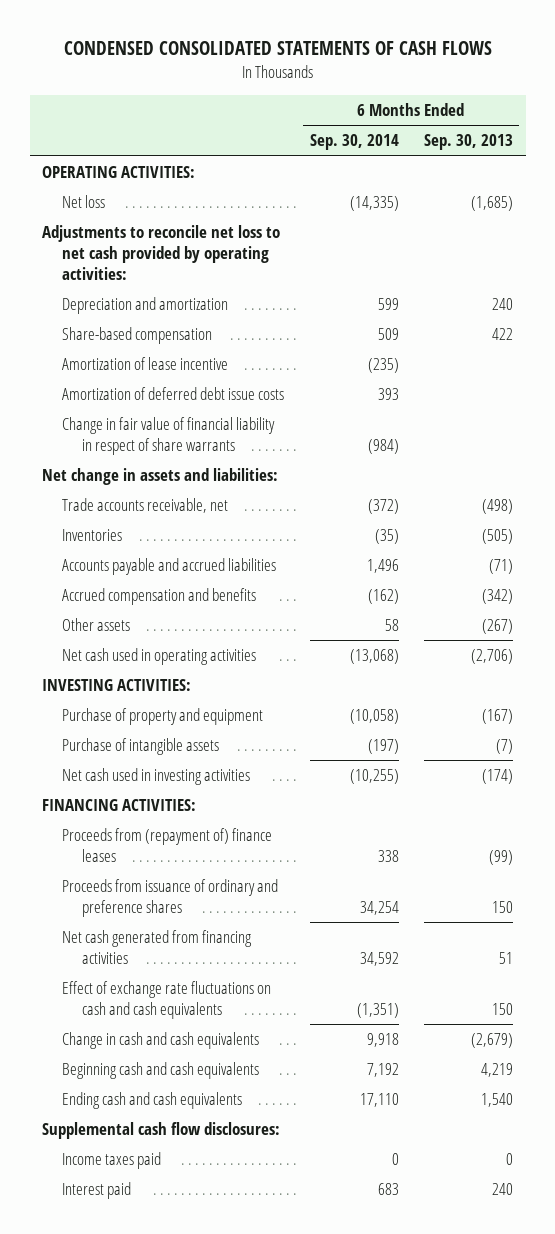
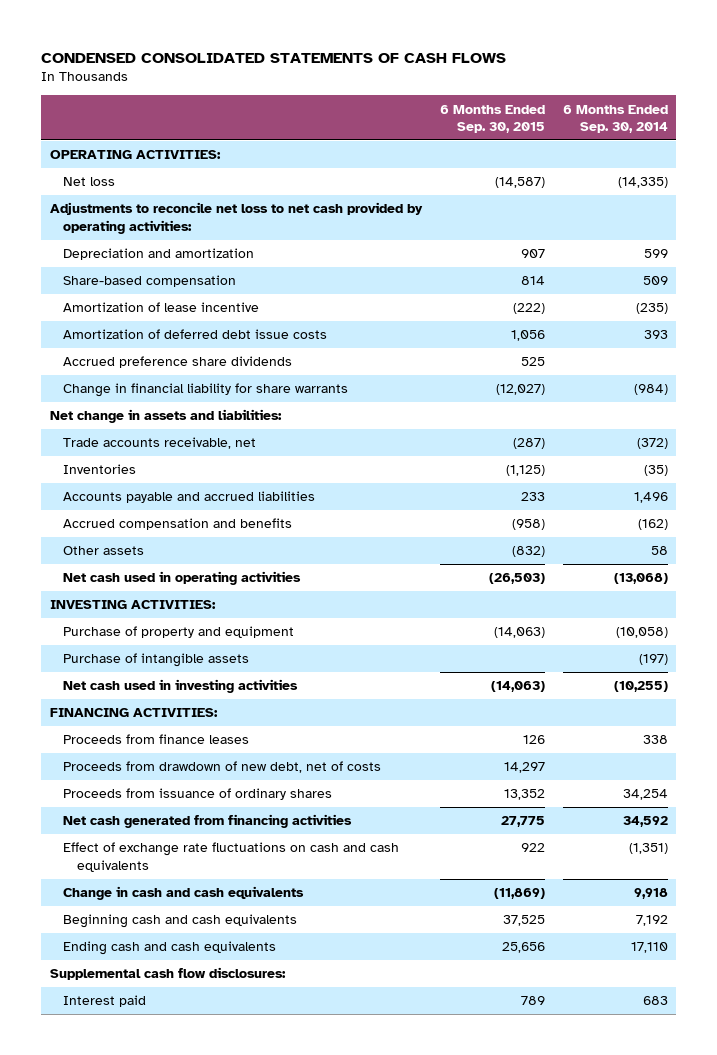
[424,134,514,151] Sep. 30, 2013 -> none
none -> [439,104,545,134] 6 Months Ended Sep. 30, 2015
none -> [63,356,293,369] Accrued preference share dividends
[62,417,276,456] Change in fair value of financial liability in respect of share warrants -> [63,383,349,398] Change in financial liability for share warrants
[62,828,273,863] Proceeds from (repayment of) finance leases -> [63,734,250,745] Proceeds from finance leases
none -> [63,761,382,774] Proceeds from drawdown of new debt, net of costs
[62,879,279,918] Proceeds from issuance of ordinary and preference shares -> [63,788,333,801] Proceeds from issuance of ordinary shares
[62,1152,162,1170] Income taxes paid -> none

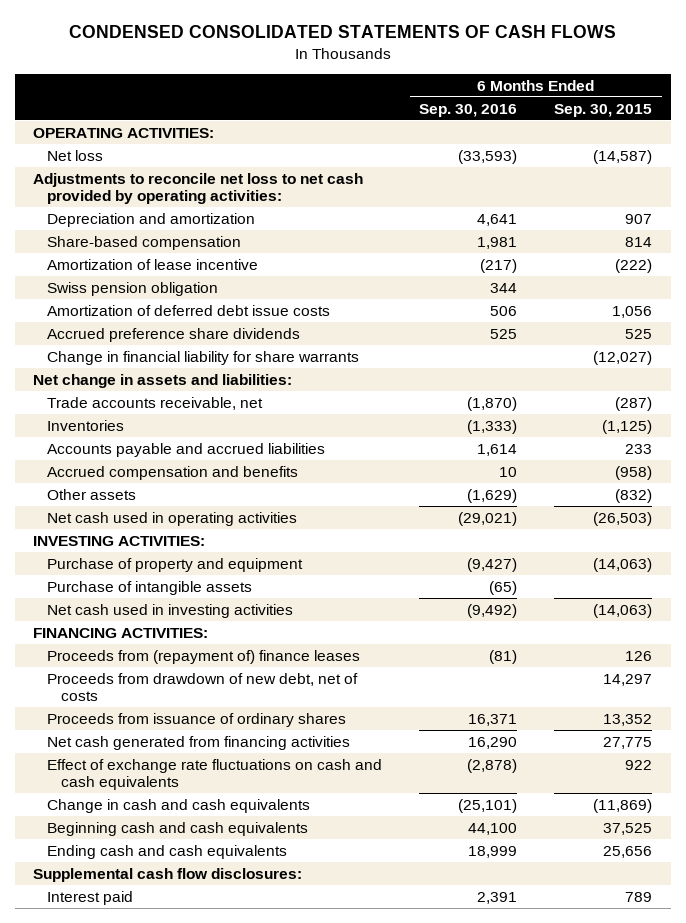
[562,104,668,134] 6 Months Ended Sep. 30, 2014 -> none
none -> [419,103,518,117] Sep. 30, 2016
none -> [47,281,219,296] Swiss pension obligation
[63,734,250,745] Proceeds from finance leases -> [47,649,361,664] Proceeds from (repayment of) finance leases

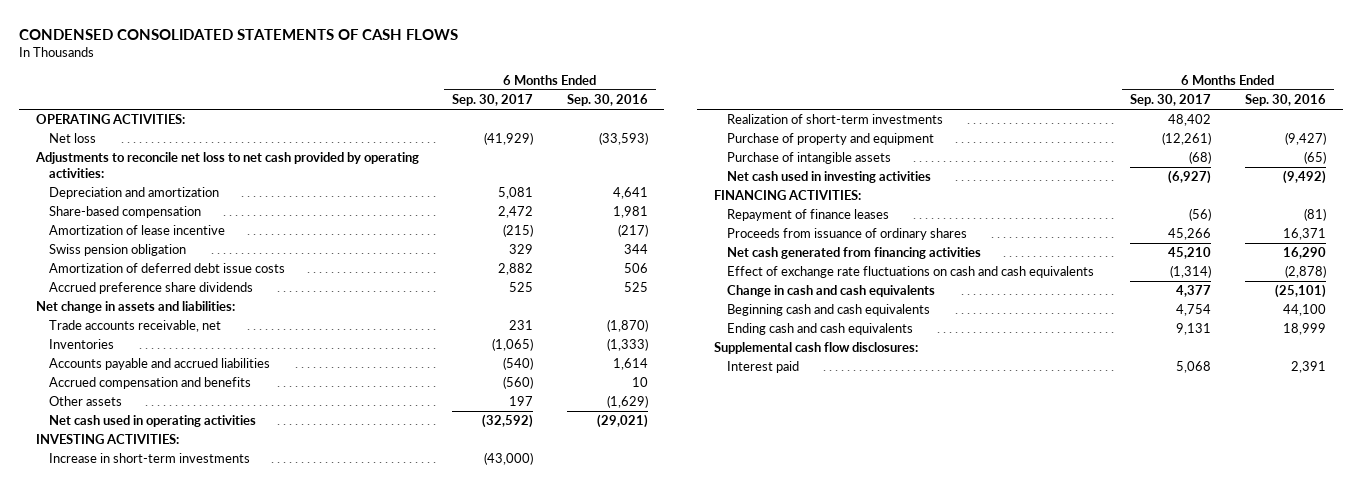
[554,103,653,117] Sep. 30, 2015 -> none
none -> [452,94,534,107] Sep. 30, 2017
[47,350,360,365] Change in financial liability for share warrants -> none
none -> [49,453,251,464] Increase in short-term investments
none -> [727,114,944,125] Realization of short-term investments
[47,672,359,702] Proceeds from drawdown of new debt, net of costs -> none
[47,649,361,664] Proceeds from (repayment of) finance leases -> [727,209,890,222] Repayment of finance leases

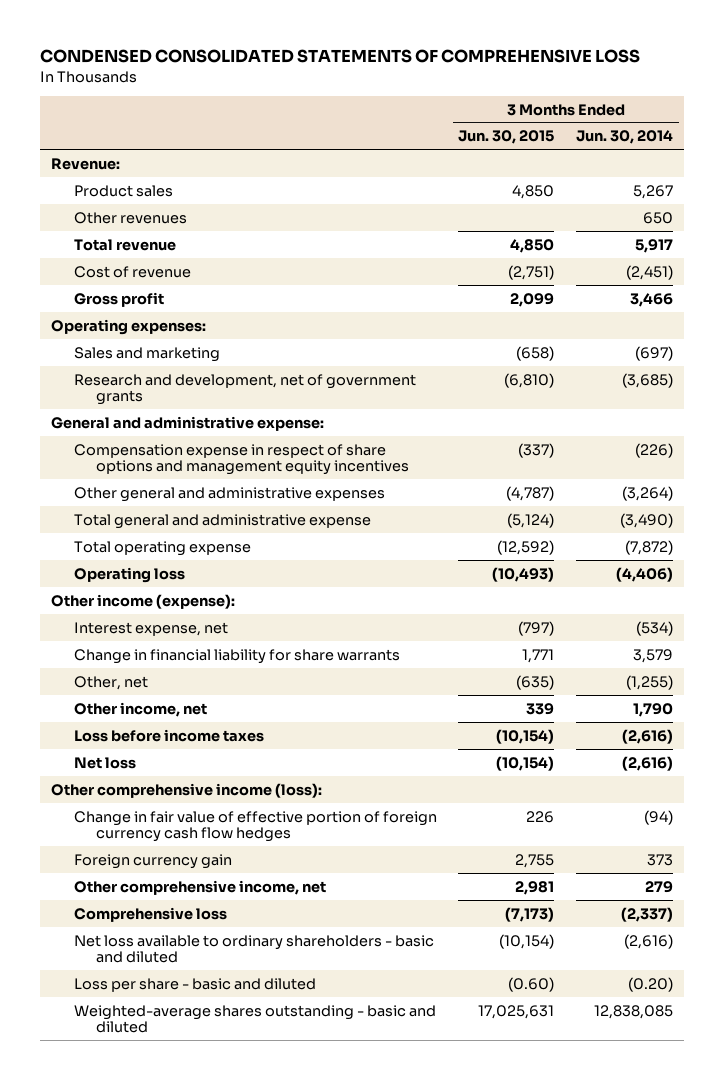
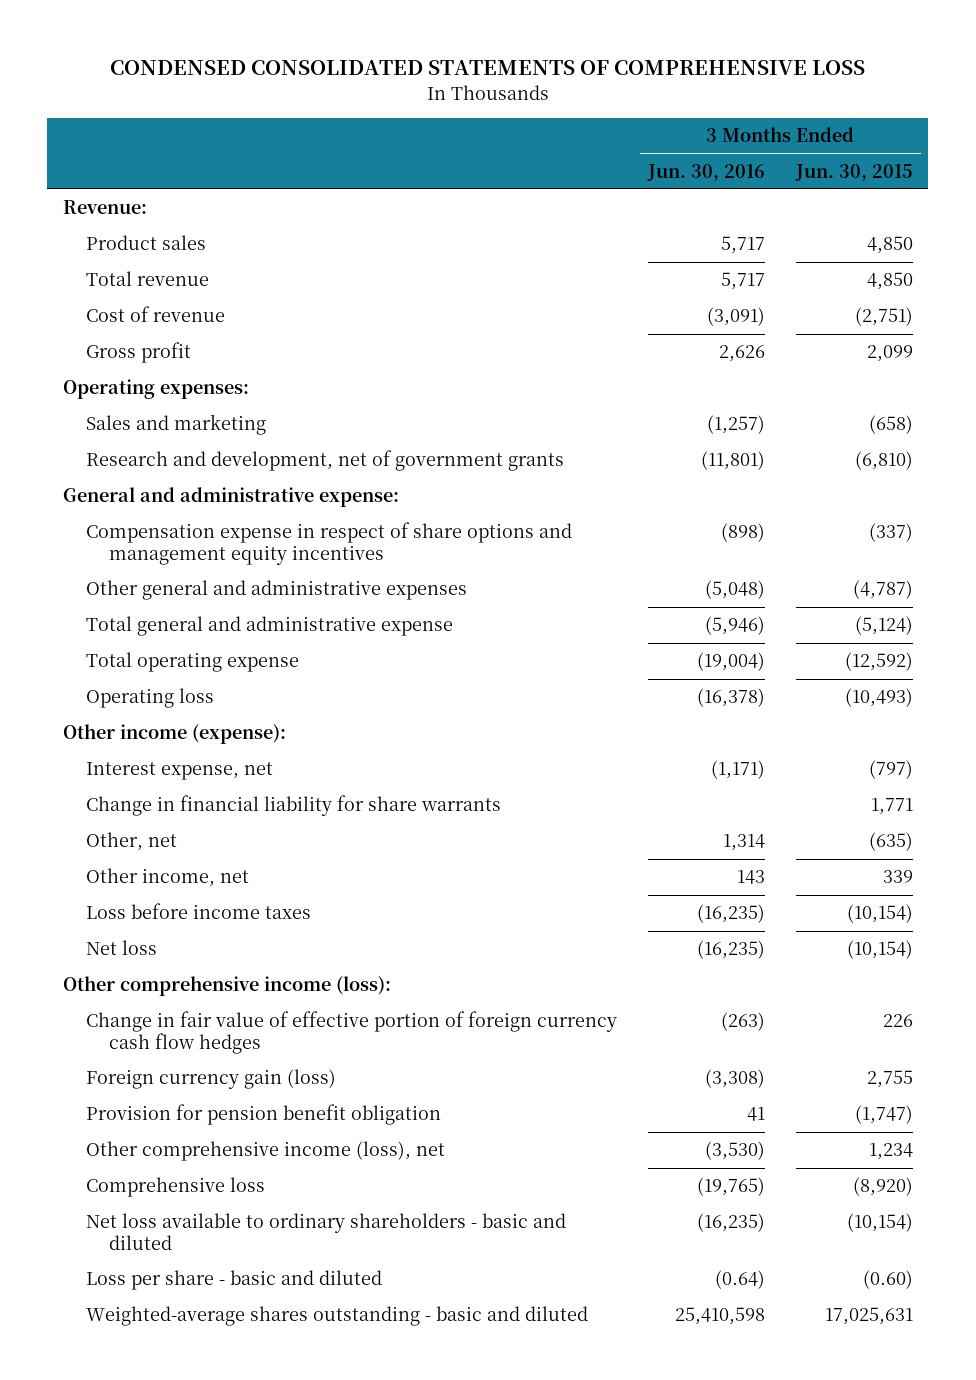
[576,130,674,145] Jun. 30, 2014 -> none
none -> [646,163,765,181] Jun. 30, 2016
[73,211,187,224] Other revenues -> none
[73,853,232,869] Foreign currency gain -> [85,1069,336,1090] Foreign currency gain (loss)
none -> [85,1104,441,1126] Provision for pension benefit obligation
[73,879,326,895] Other comprehensive income, net -> [85,1141,445,1162] Other comprehensive income (loss), net
[515,880,555,895] 2,981 -> [868,1143,913,1161] 1,234
[505,906,555,922] (7,173) -> [852,1177,913,1197] (8,920)

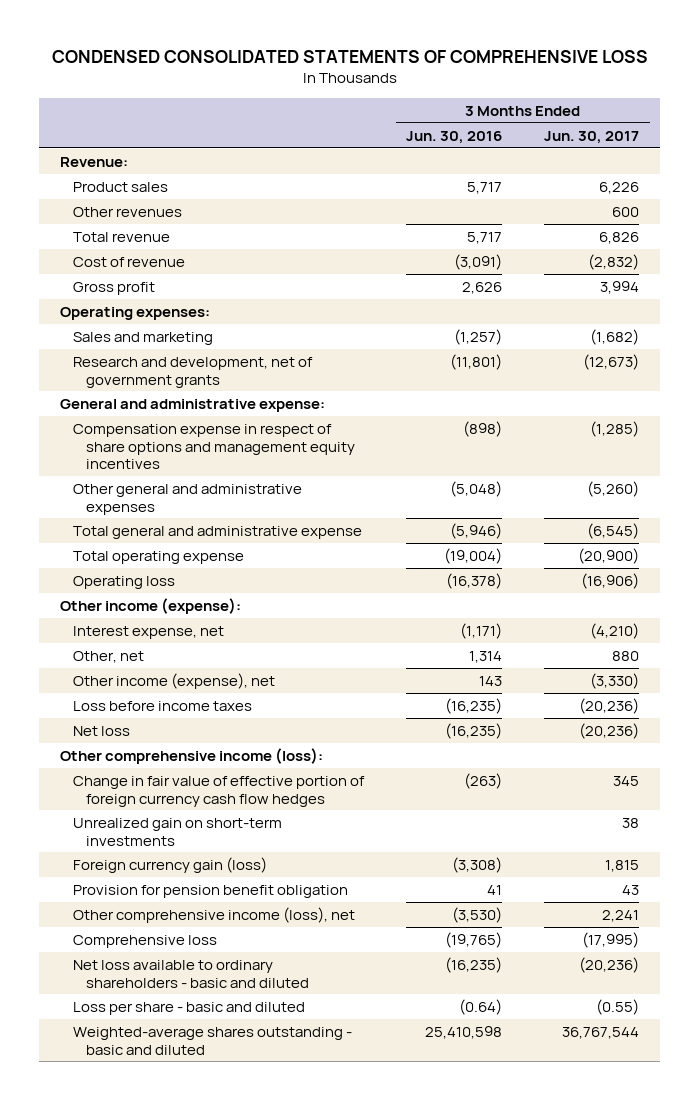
[794,163,913,181] Jun. 30, 2015 -> none
none -> [544,130,640,144] Jun. 30, 2017
none -> [73,206,183,217] Other revenues
[85,795,501,817] Change in financial liability for share warrants -> none
[85,868,249,888] Other income, net -> [73,672,276,689] Other income (expense), net
none -> [73,817,283,846] Unrealized gain on short-term investments

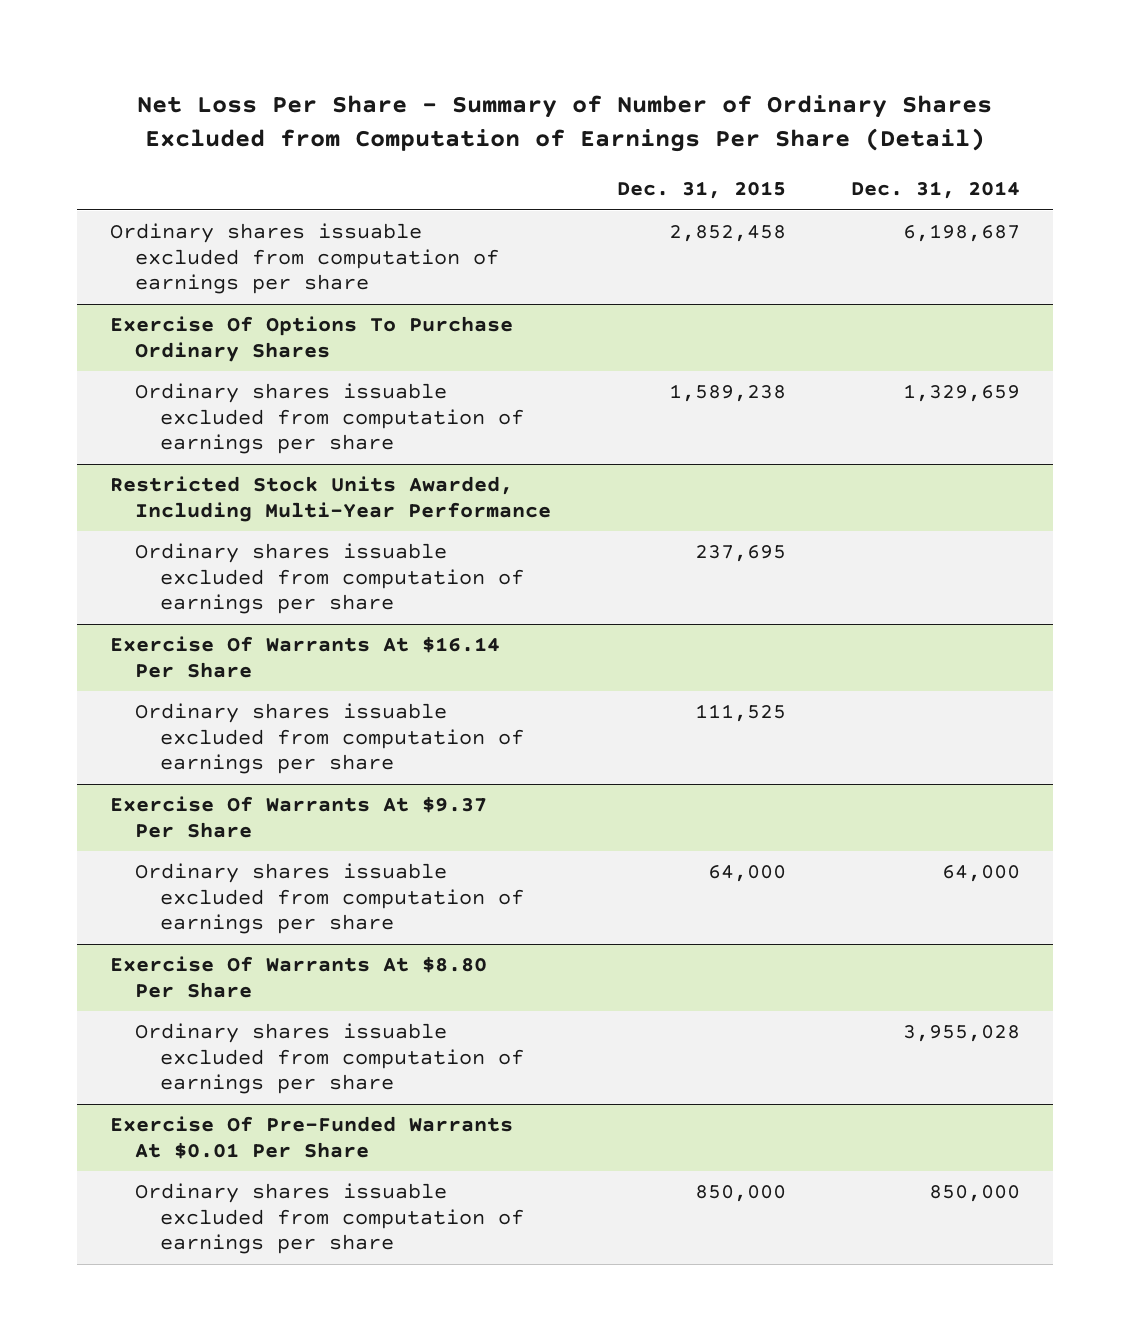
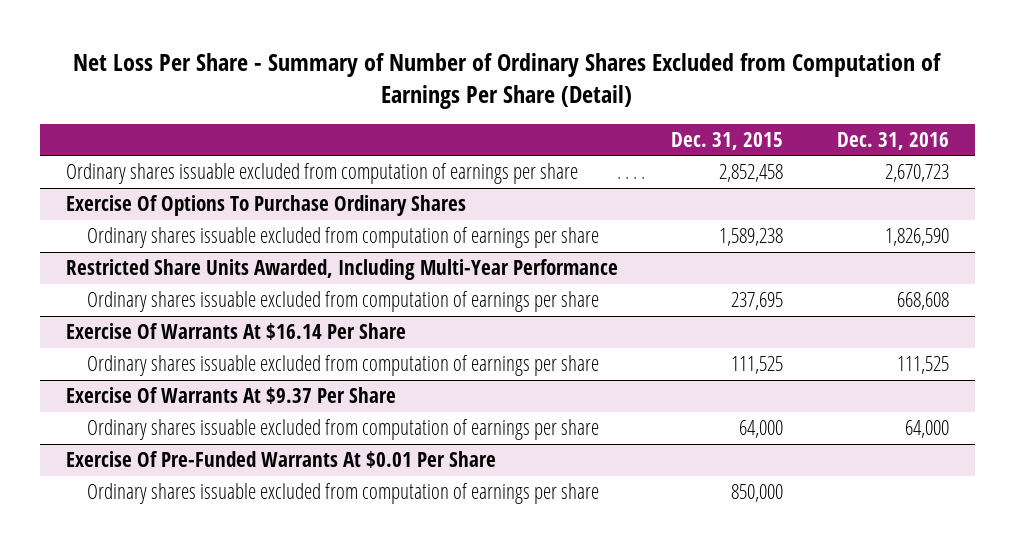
[851,181,1021,200] Dec. 31, 2014 -> none
none -> [836,131,949,150] Dec. 31, 2016
[109,476,551,522] Restricted Stock Units Awarded, Including Multi-Year Performance -> [66,259,619,281] Restricted Share Units Awarded, Including Multi-Year Performance
[109,956,487,998] Exercise Of Warrants At $8.80 Per Share -> none
[134,1023,524,1095] Ordinary shares issuable excluded from computation of earnings per share -> none

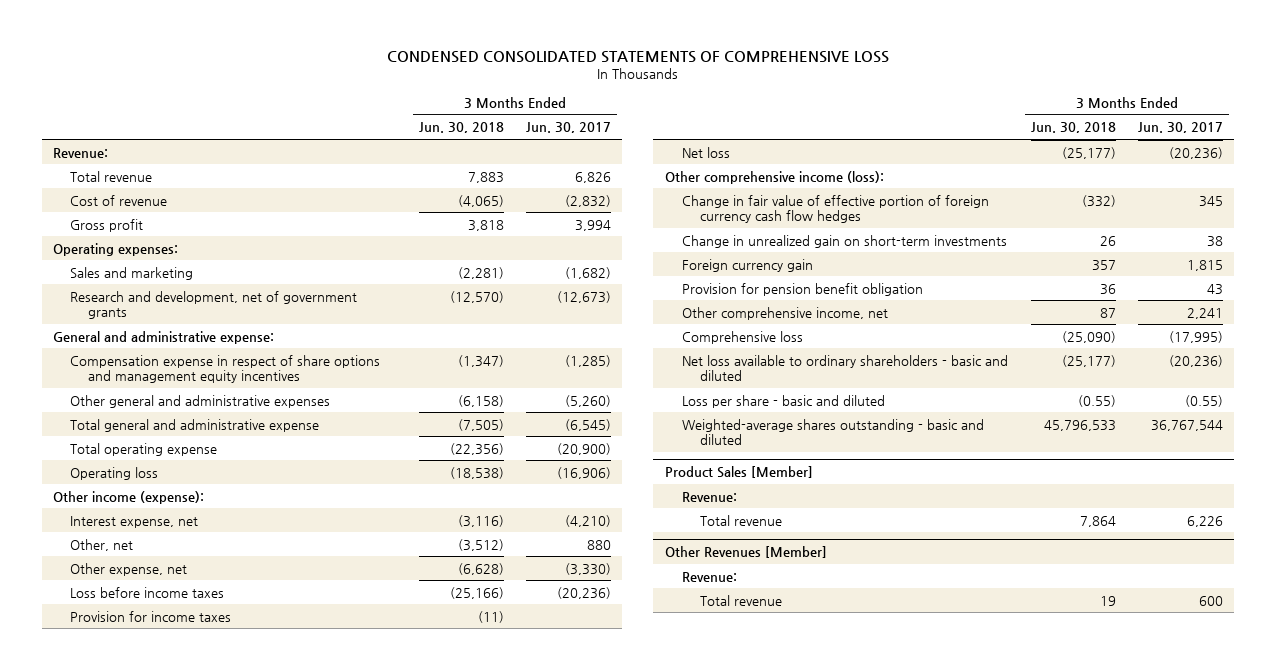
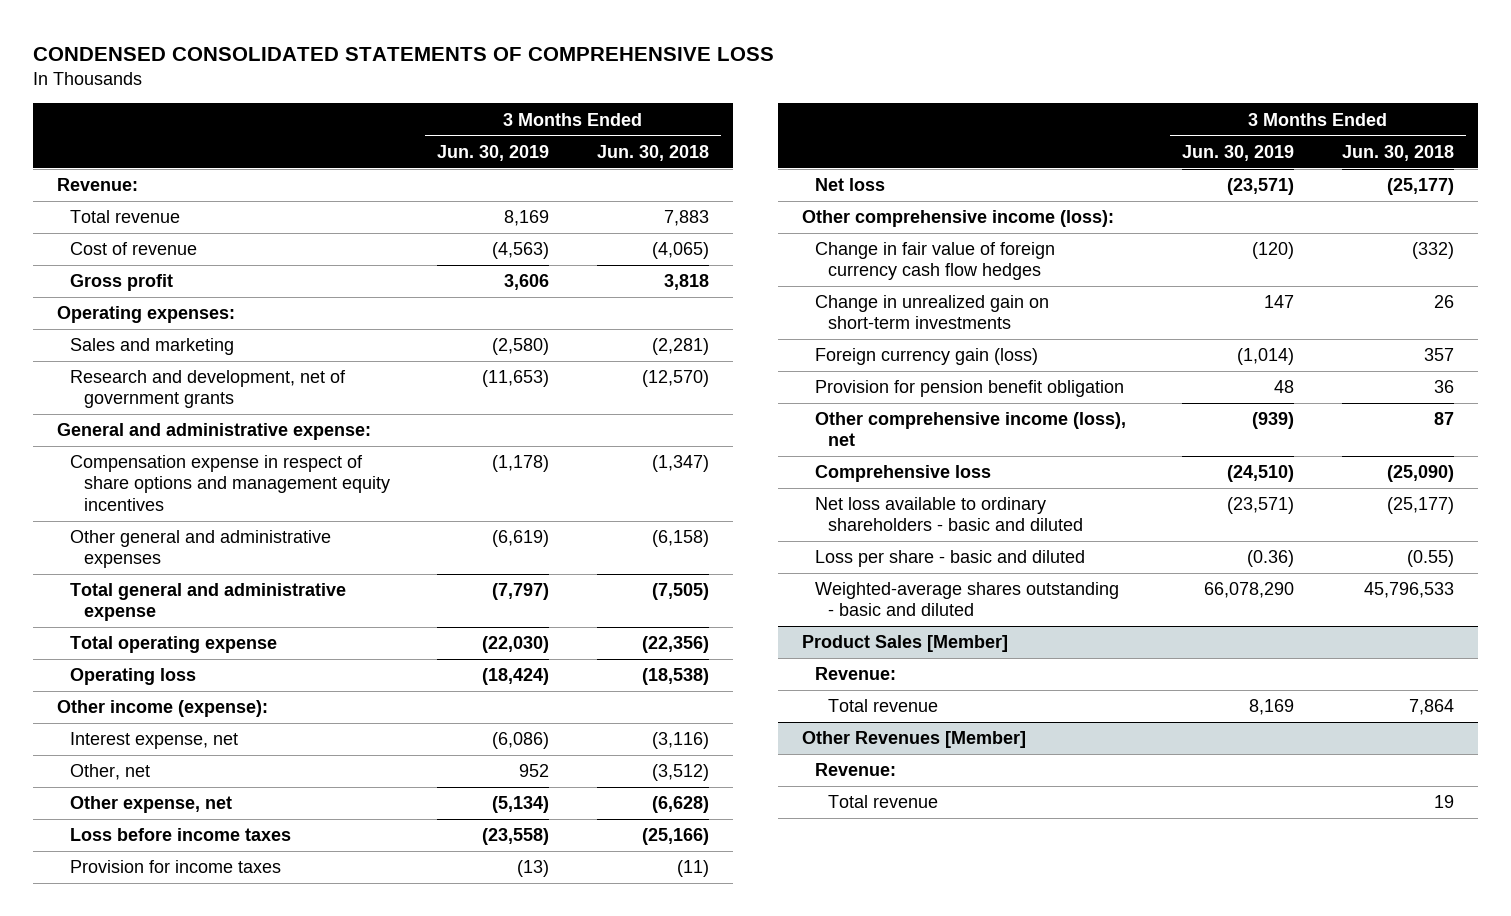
[525,122,611,134] Jun. 30, 2017 -> none
none -> [437,144,550,161] Jun. 30, 2019
[682,194,990,224] Change in fair value of effective portion of foreign currency cash flow hedges -> [814,242,1055,281] Change in fair value of foreign currency cash flow hedges
[682,258,814,272] Foreign currency gain -> [814,348,1038,366] Foreign currency gain (loss)
[682,306,889,320] Other comprehensive income, net -> [814,412,1126,447] Other comprehensive income (loss), net

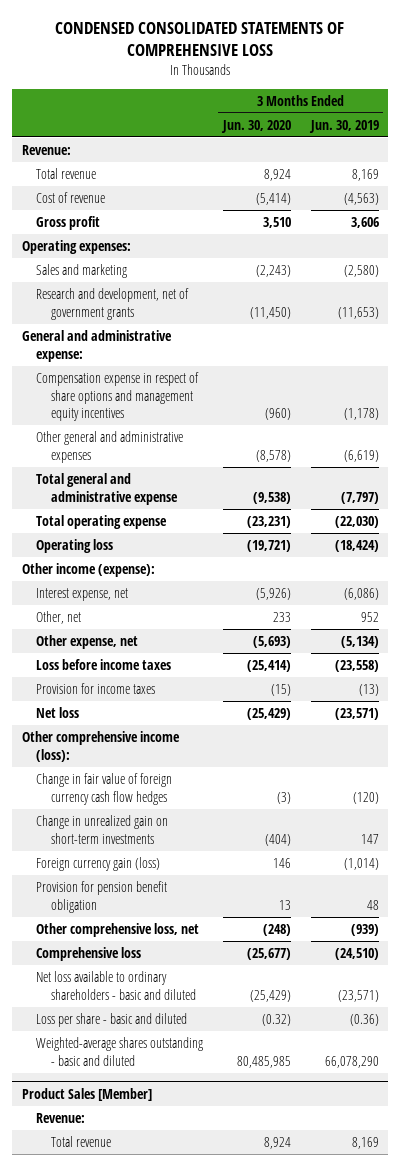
[597,144,710,161] Jun. 30, 2018 -> none
none -> [220,119,291,133] Jun. 30, 2020
[814,412,1126,447] Other comprehensive income (loss), net -> [36,922,200,937] Other comprehensive loss, net
[801,731,1026,749] Other Revenues [Member] -> none
[814,763,896,777] Revenue: -> none
[828,795,939,809] Total revenue -> none

